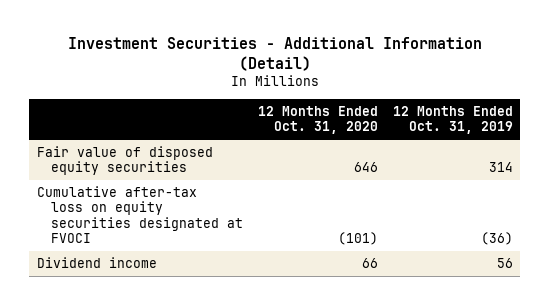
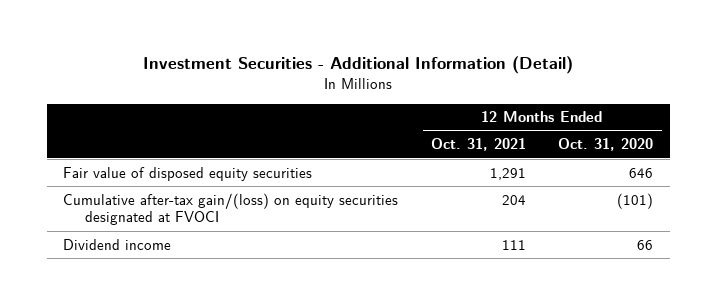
[392,105,513,135] 12 Months Ended Oct. 31, 2019 -> none
none -> [430,138,526,152] Oct. 31, 2021
[36,185,243,244] Cumulative after-tax loss on equity securities designated at FVOCI -> [62,192,398,226] Cumulative after-tax gain/(loss) on equity securities designated at FVOCI

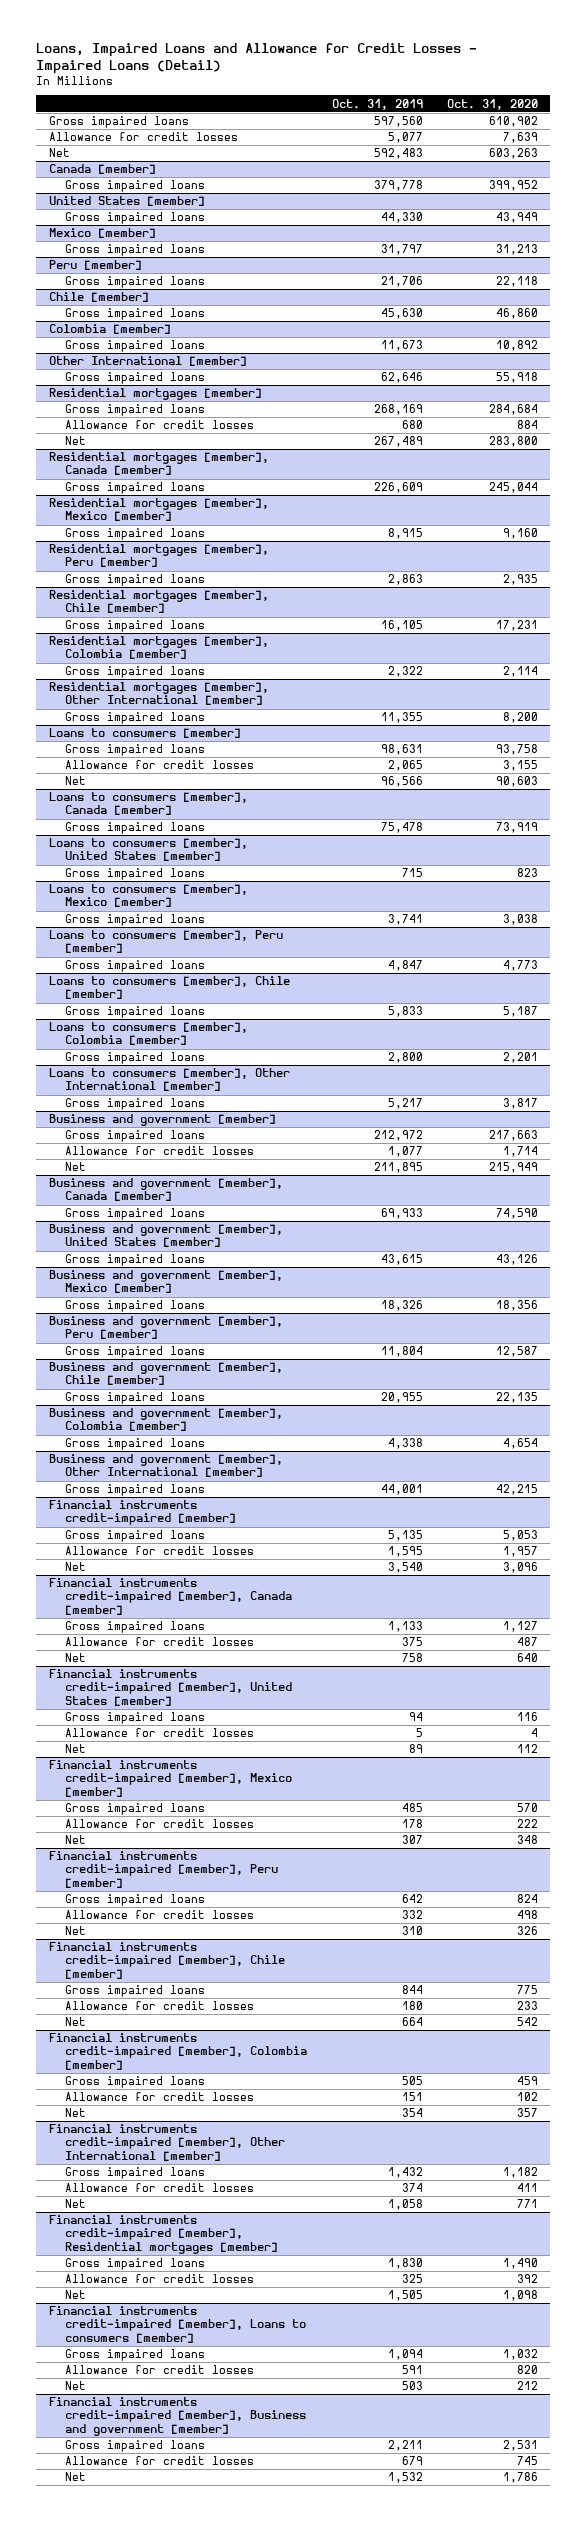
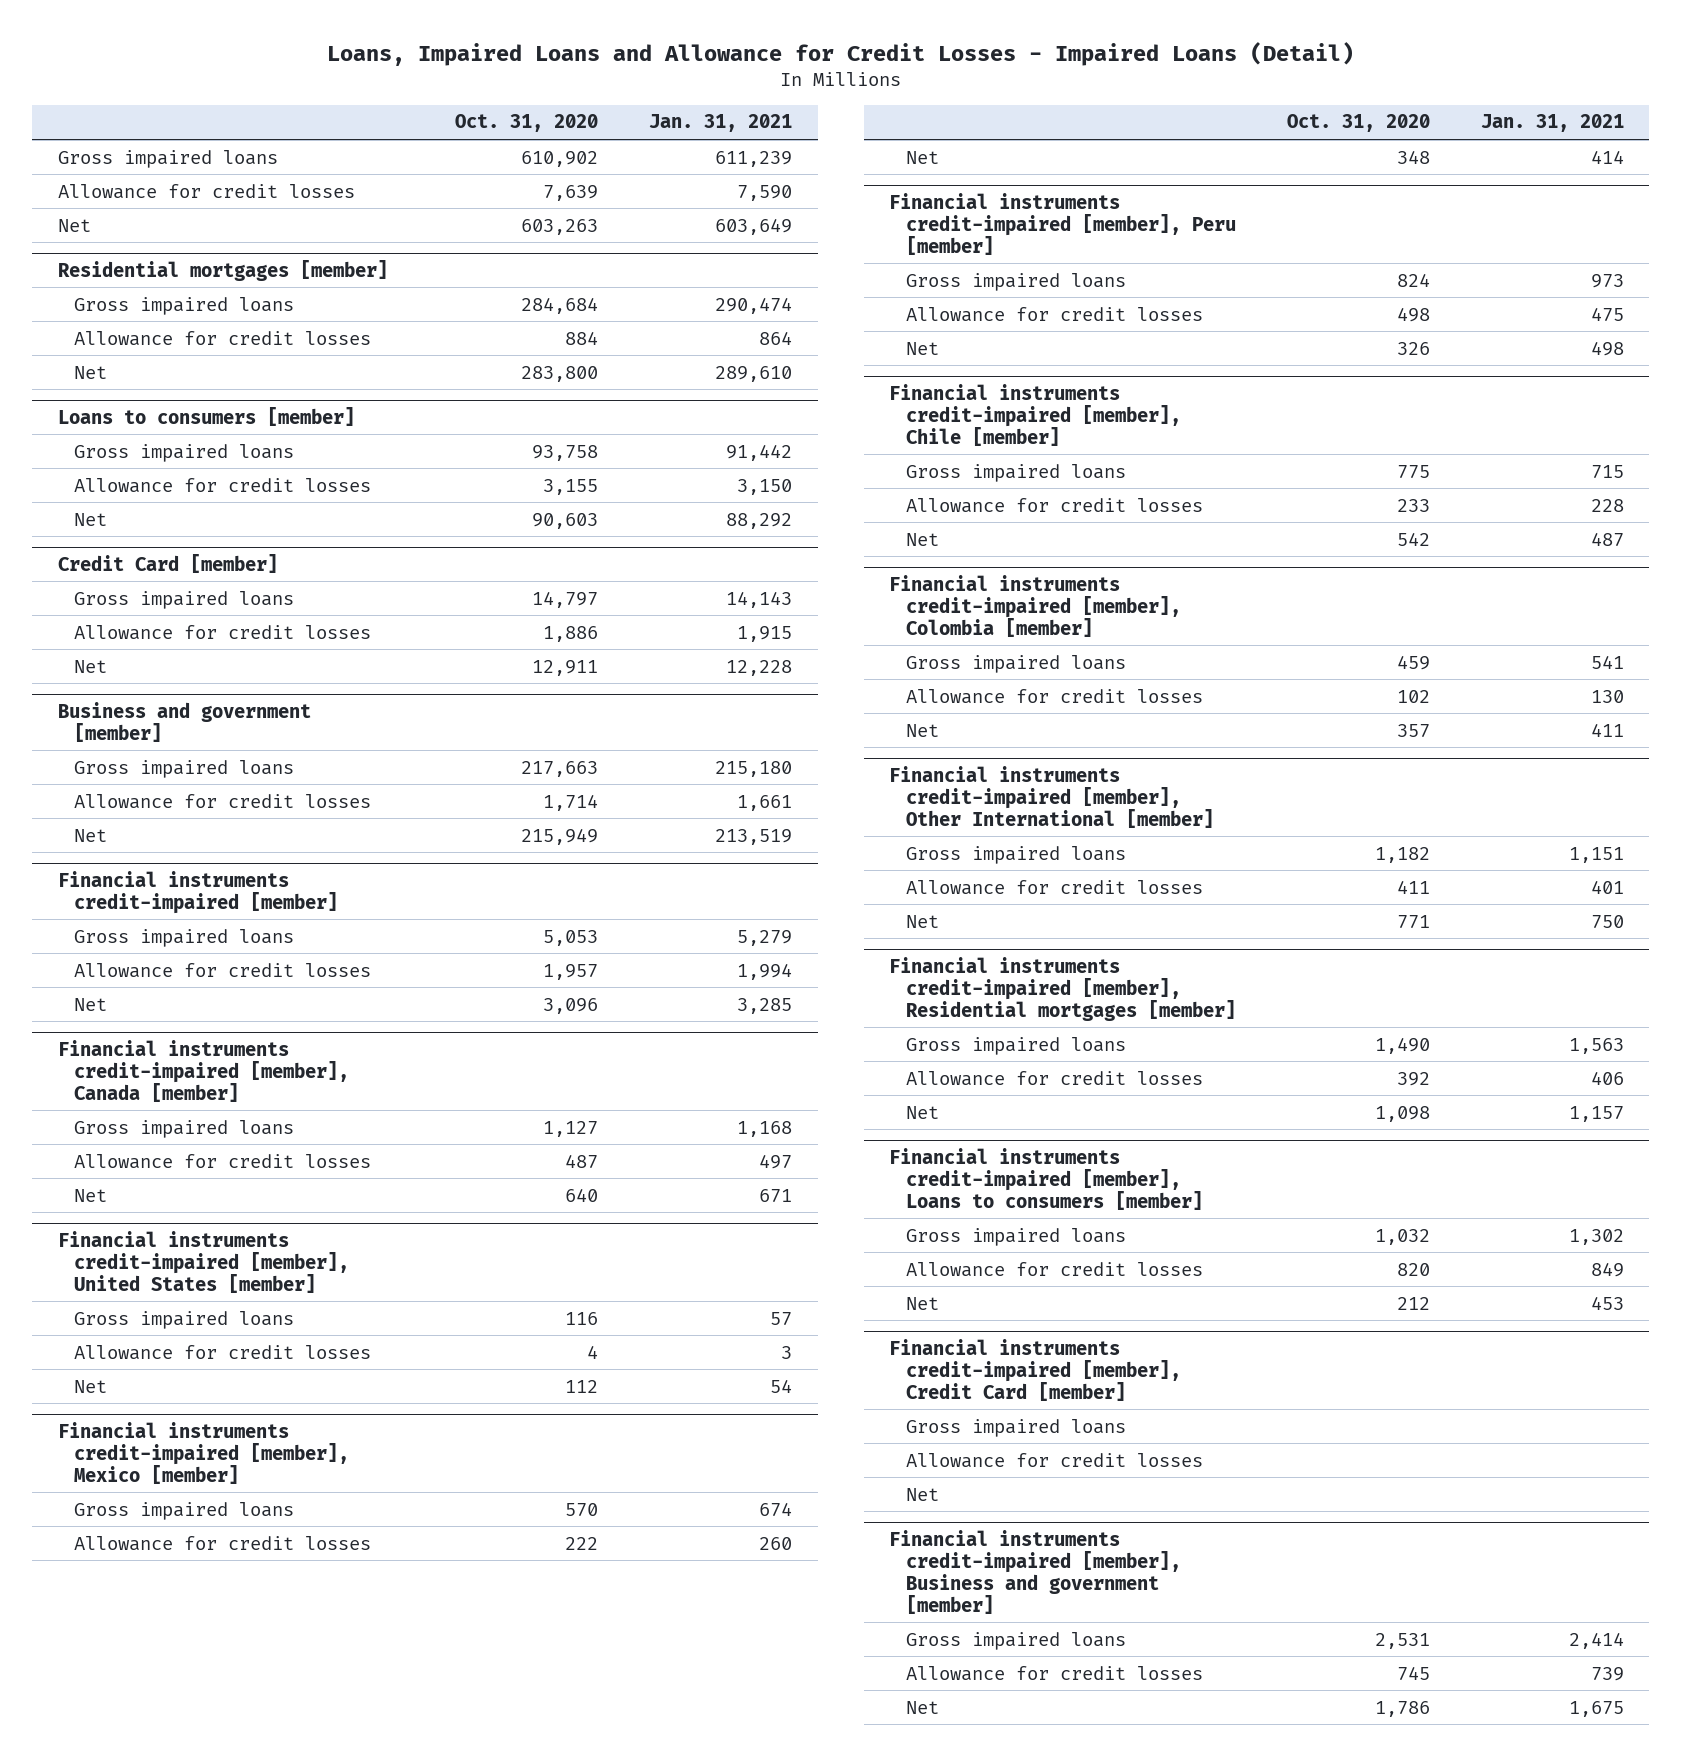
[331,98,423,110] Oct. 31, 2019 -> none
none -> [649,114,793,133] Jan. 31, 2021
[48,164,156,175] Canada [member] -> none
[65,180,206,193] Gross impaired loans -> none
[48,196,205,207] United States [member] -> none
[65,212,206,225] Gross impaired loans -> none
[48,228,156,239] Mexico [member] -> none
[65,244,206,257] Gross impaired loans -> none
[48,260,142,271] Peru [member] -> none
[65,276,206,289] Gross impaired loans -> none
[48,292,149,303] Chile [member] -> none
[65,308,206,321] Gross impaired loans -> none
[48,324,171,335] Colombia [member] -> none
[65,340,206,353] Gross impaired loans -> none
[48,356,247,367] Other International [member] -> none
[65,372,206,385] Gross impaired loans -> none
[48,452,269,476] Residential mortgages [member], Canada [member] -> none
[65,482,206,495] Gross impaired loans -> none
[48,498,269,522] Residential mortgages [member], Mexico [member] -> none
[65,528,206,541] Gross impaired loans -> none
[48,544,269,568] Residential mortgages [member], Peru [member] -> none
[65,574,206,587] Gross impaired loans -> none
[48,590,269,614] Residential mortgages [member], Chile [member] -> none
[65,620,206,633] Gross impaired loans -> none
[48,636,269,660] Residential mortgages [member], Colombia [member] -> none
[65,666,206,679] Gross impaired loans -> none
[48,682,269,706] Residential mortgages [member], Other International [member] -> none
[65,712,206,725] Gross impaired loans -> none
[48,792,248,816] Loans to consumers [member], Canada [member] -> none
[48,838,248,862] Loans to consumers [member], United States [member] -> none
[65,868,206,881] Gross impaired loans -> none
[48,884,248,908] Loans to consumers [member], Mexico [member] -> none
[65,914,206,927] Gross impaired loans -> none
[48,930,283,954] Loans to consumers [member], Peru [member] -> none
[65,960,206,973] Gross impaired loans -> none
[48,976,290,1000] Loans to consumers [member], Chile [member] -> none
[65,1006,206,1019] Gross impaired loans -> none
[48,1022,248,1046] Loans to consumers [member], Colombia [member] -> none
[65,1052,206,1065] Gross impaired loans -> none
[48,1068,290,1092] Loans to consumers [member], Other International [member] -> none
[65,1098,206,1111] Gross impaired loans -> none
none -> [57,553,278,573] Credit Card [member]
[496,822,539,834] 73,919 -> [532,590,599,608] 14,797
none -> [74,624,372,640] Allowance for credit losses
none -> [74,659,108,673] Net
[48,1178,283,1202] Business and government [member], Canada [member] -> none
[65,1208,206,1221] Gross impaired loans -> none
[48,1224,283,1248] Business and government [member], United States [member] -> none
[65,1254,206,1267] Gross impaired loans -> none
[48,1270,283,1294] Business and government [member], Mexico [member] -> none
[65,1300,206,1313] Gross impaired loans -> none
[48,1316,283,1340] Business and government [member], Peru [member] -> none
[65,1346,206,1359] Gross impaired loans -> none
[48,1362,283,1386] Business and government [member], Chile [member] -> none
[65,1392,206,1405] Gross impaired loans -> none
[48,1408,283,1432] Business and government [member], Colombia [member] -> none
[65,1438,206,1451] Gross impaired loans -> none
[48,1454,283,1478] Business and government [member], Other International [member] -> none
[65,1484,206,1497] Gross impaired loans -> none
none -> [889,1338,1181,1401] Financial instruments credit-impaired [member], Credit Card [member]
none -> [905,1418,1126,1437] Gross impaired loans
none -> [905,1452,1203,1468] Allowance for credit losses
none -> [905,1487,939,1501] Net

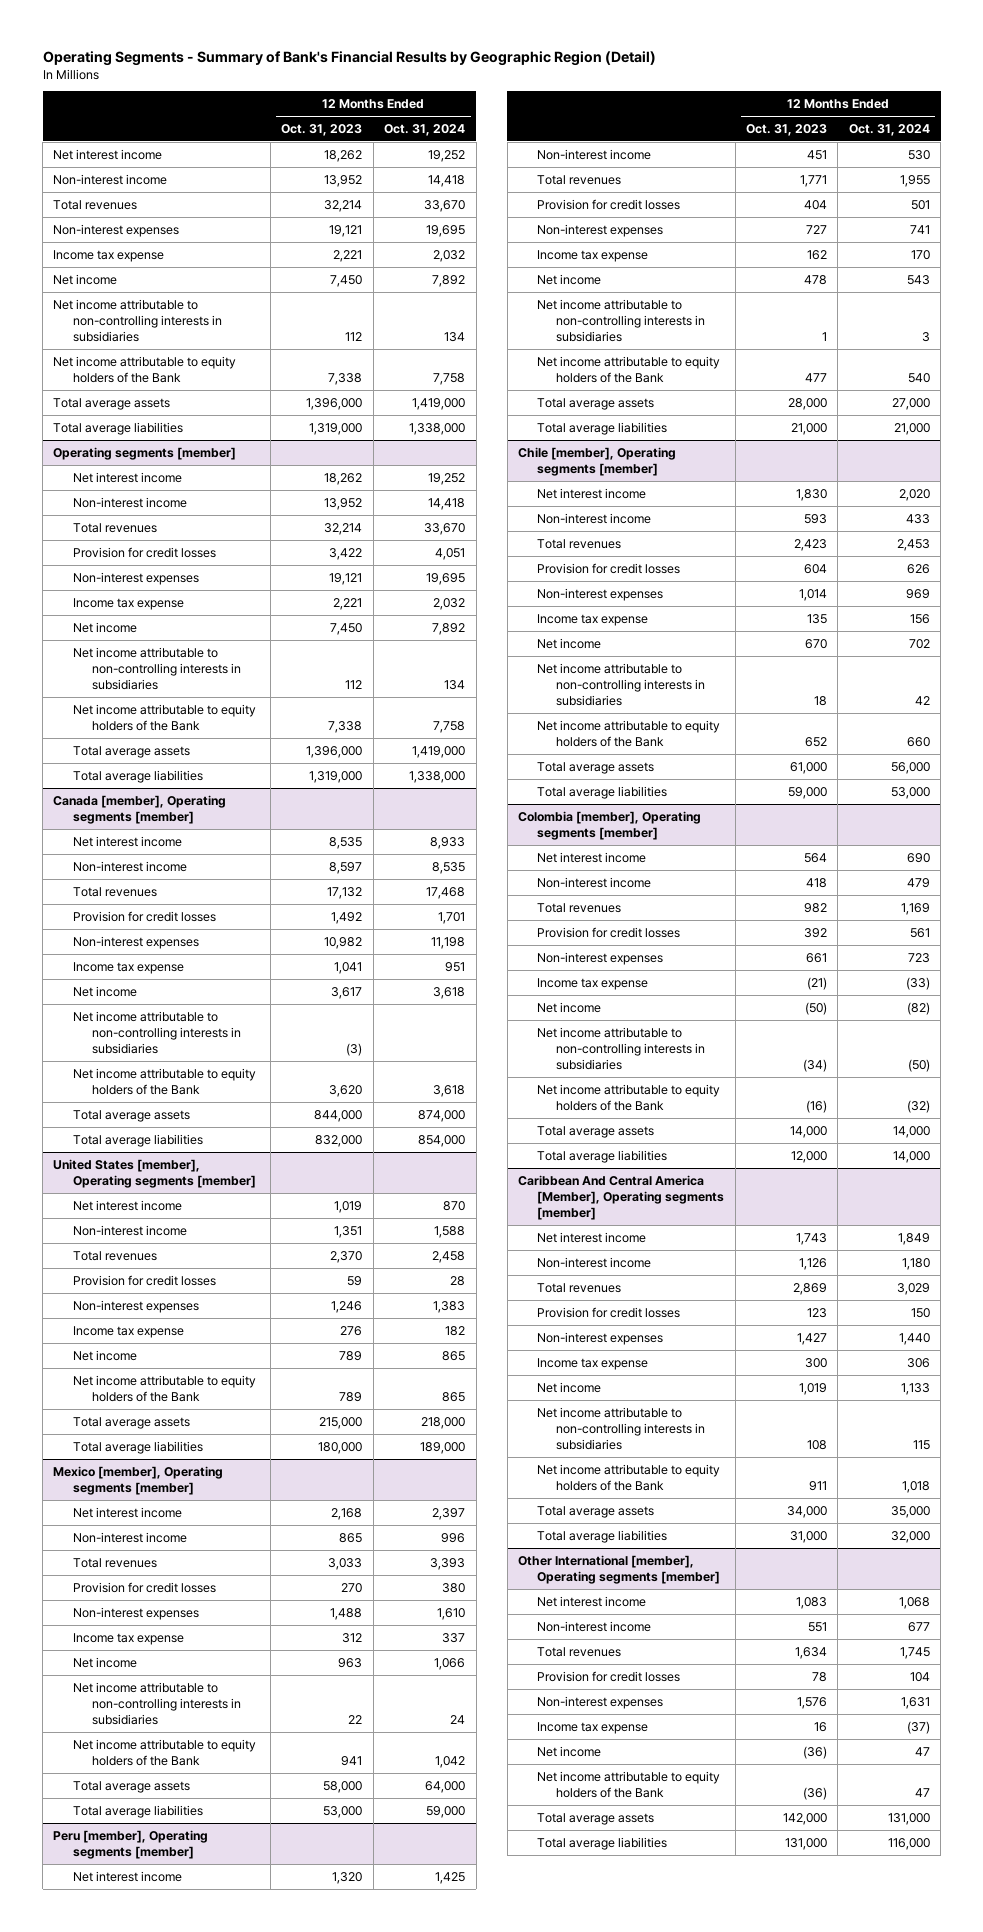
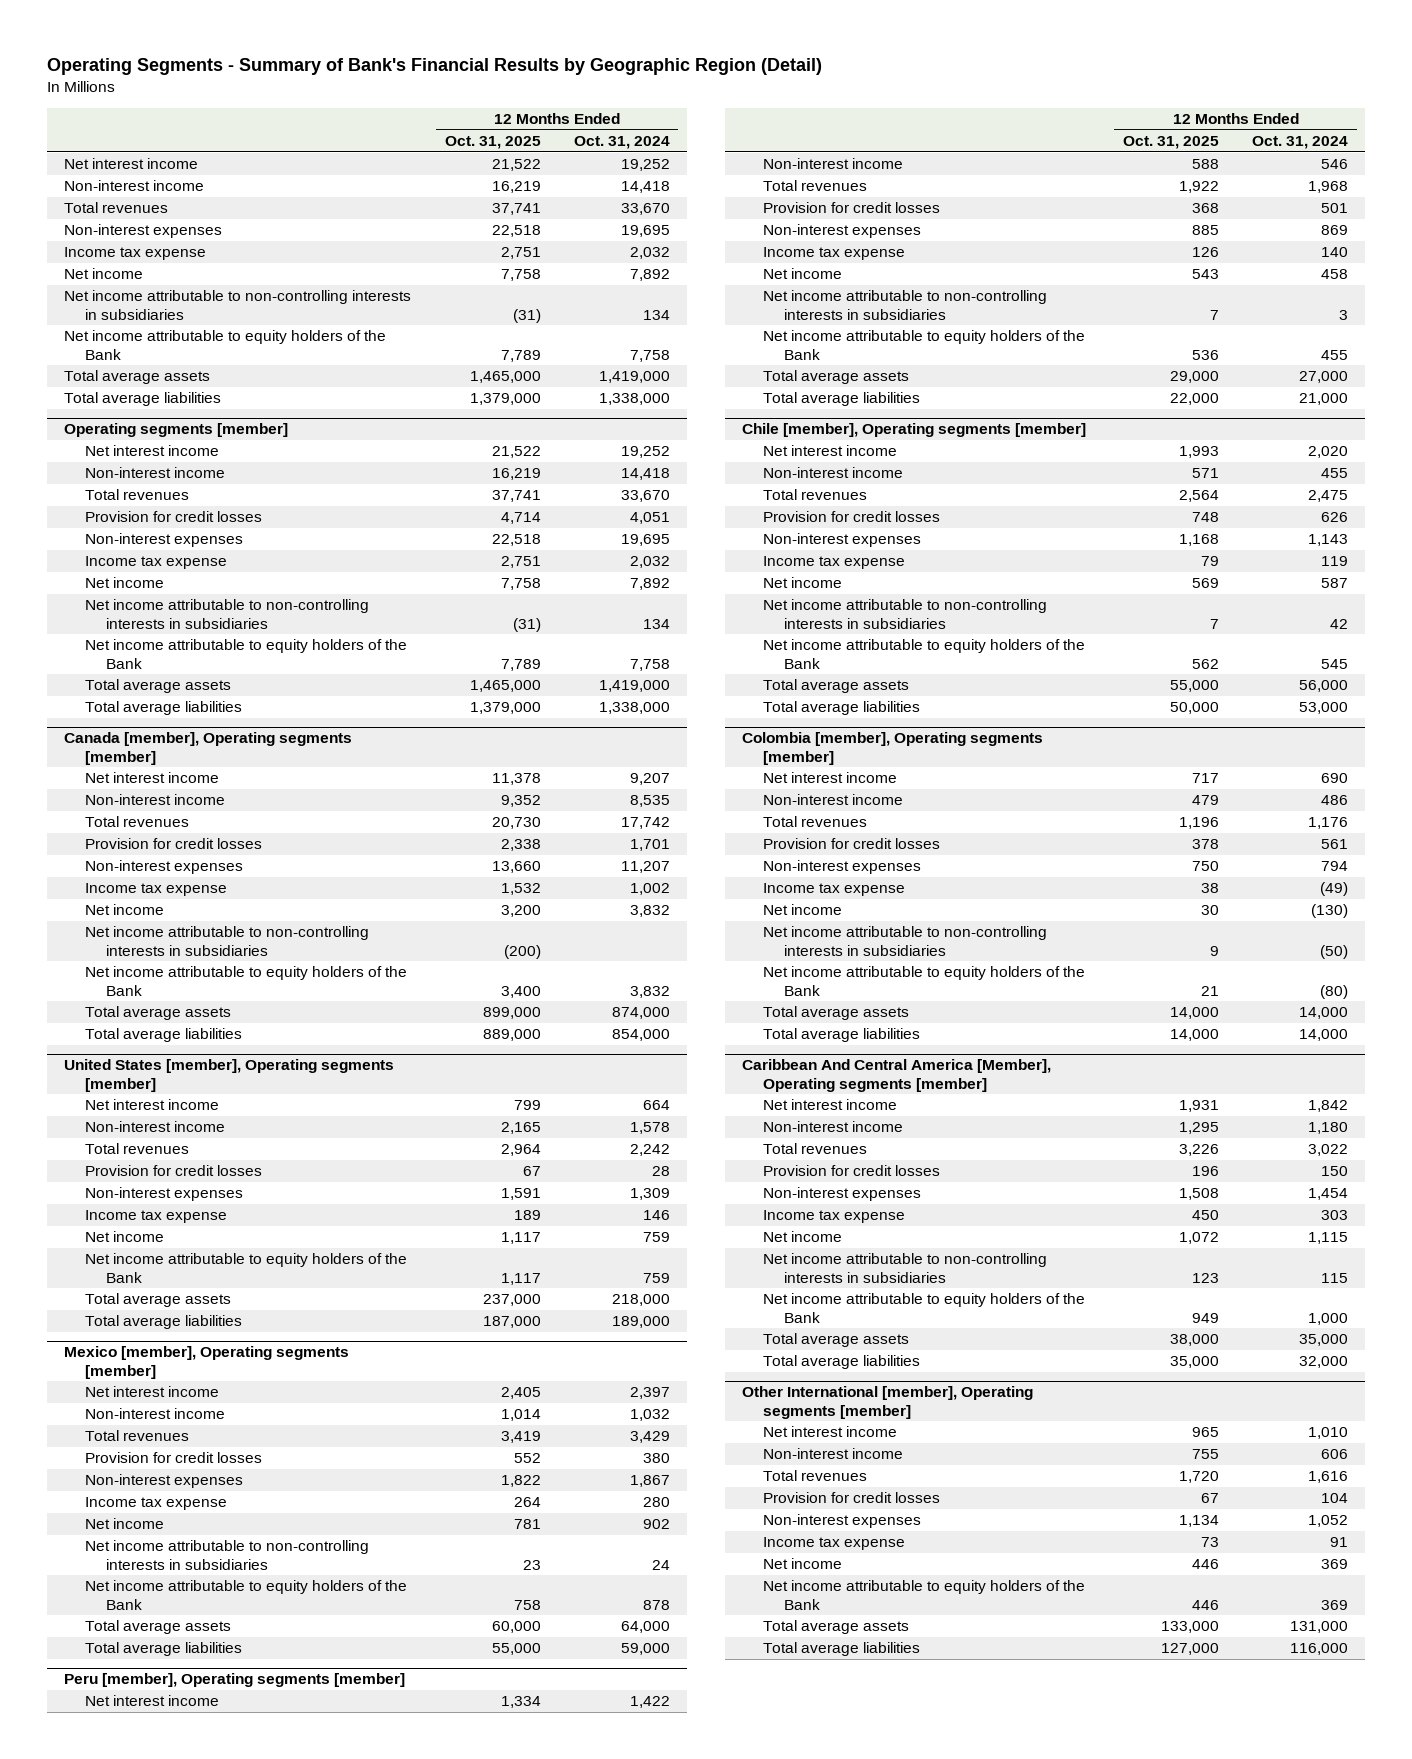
[281,124,363,137] Oct. 31, 2023 -> none
none -> [444,136,541,150] Oct. 31, 2025
[430,836,466,849] 8,933 -> [630,773,671,786] 9,207
[426,886,466,899] 17,468 -> [621,817,671,830] 17,742
[431,936,466,949] 11,198 -> [621,861,671,874] 11,207
[445,961,466,972] 951 -> [630,883,671,896] 1,002
[433,986,466,999] 3,618 -> [630,905,671,918] 3,832
[433,1084,466,1097] 3,618 -> [630,985,671,998] 3,832
[443,1200,466,1211] 870 -> [643,1100,671,1111] 664
[434,1225,466,1238] 1,588 -> [630,1122,671,1135] 1,578
[432,1250,466,1263] 2,458 -> [630,1144,671,1157] 2,242
[433,1300,466,1313] 1,383 -> [630,1188,671,1201] 1,309
[445,1325,466,1336] 182 -> [643,1210,671,1221] 146
[442,1350,466,1361] 865 -> [643,1232,671,1243] 759
[442,1391,466,1402] 865 -> [643,1272,671,1283] 759
[441,1532,466,1543] 996 -> [630,1409,671,1422] 1,032
[430,1557,466,1570] 3,393 -> [630,1431,671,1444] 3,429
[437,1607,466,1620] 1,610 -> [630,1475,671,1488] 1,867
[442,1632,466,1643] 337 -> [643,1497,671,1508] 280
[434,1657,466,1670] 1,066 -> [643,1519,671,1530] 902
[435,1755,466,1768] 1,042 -> [643,1599,671,1610] 878
[435,1871,466,1884] 1,425 -> [630,1696,671,1709] 1,422
[907,149,930,160] 530 -> [1321,159,1349,170] 546
[899,174,930,187] 1,955 -> [1308,181,1349,194] 1,968
[909,224,930,234] 741 -> [1321,225,1349,236] 869
[910,249,930,260] 170 -> [1321,247,1349,258] 140
[906,274,930,285] 543 -> [1321,269,1349,280] 458
[907,372,930,383] 540 -> [1321,349,1349,360] 455
[905,513,930,524] 433 -> [1321,468,1349,479] 455
[896,538,930,551] 2,453 -> [1308,490,1349,503] 2,475
[905,588,930,599] 969 -> [1308,534,1349,547] 1,143
[909,613,930,624] 156 -> [1321,556,1349,567] 119
[908,638,930,649] 702 -> [1321,578,1349,589] 587
[906,736,930,747] 660 -> [1321,658,1349,669] 545
[906,877,930,888] 479 -> [1321,795,1349,806] 486
[900,902,930,915] 1,169 -> [1308,817,1349,830] 1,176
[907,952,930,963] 723 -> [1321,861,1349,872] 794
[905,976,930,990] (33) -> [1320,882,1349,897] (49)
[906,1001,930,1015] (82) -> [1311,904,1349,919] (130)
[906,1099,930,1113] (32) -> [1320,984,1349,999] (80)
[897,1232,930,1245] 1,849 -> [1308,1100,1349,1113] 1,842
[896,1282,930,1295] 3,029 -> [1308,1144,1349,1157] 3,022
[898,1332,930,1345] 1,440 -> [1308,1188,1349,1201] 1,454
[906,1357,930,1368] 306 -> [1321,1210,1349,1221] 303
[900,1382,930,1395] 1,133 -> [1308,1232,1349,1245] 1,115
[901,1480,930,1493] 1,018 -> [1308,1312,1349,1325] 1,000
[898,1596,930,1609] 1,068 -> [1308,1427,1349,1440] 1,010
[907,1621,930,1632] 677 -> [1321,1449,1349,1460] 606
[899,1646,930,1659] 1,745 -> [1308,1471,1349,1484] 1,616
[900,1696,930,1709] 1,631 -> [1308,1515,1349,1528] 1,052
[906,1720,930,1734] (37) -> [1330,1537,1349,1548] 91
[914,1746,930,1756] 47 -> [1321,1559,1349,1570] 369
[914,1787,930,1797] 47 -> [1321,1599,1349,1610] 369

